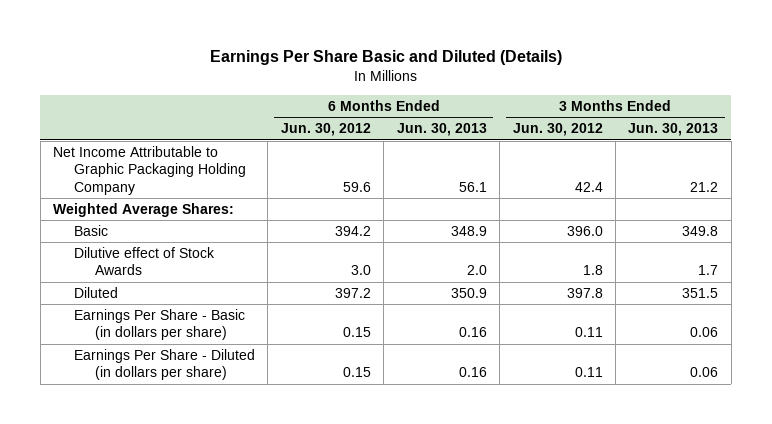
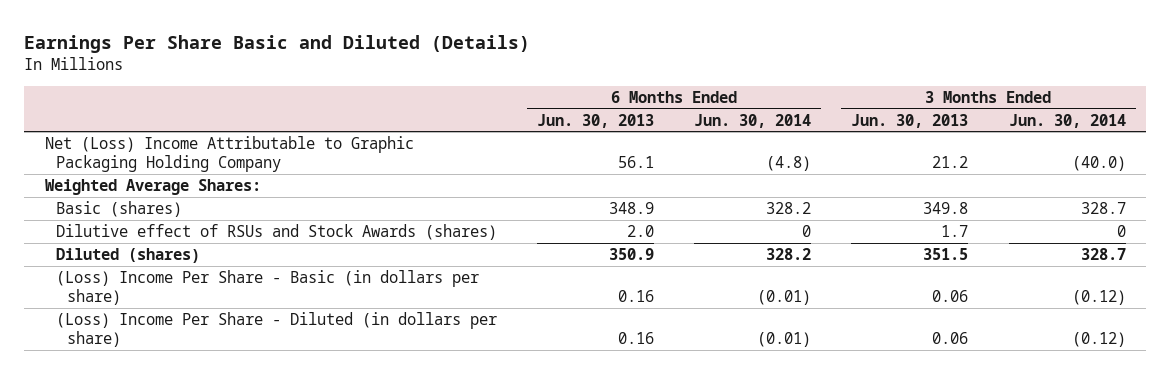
[280,123,371,137] Jun. 30, 2012 -> none
[512,123,603,137] Jun. 30, 2012 -> none
none -> [694,113,812,128] Jun. 30, 2014
none -> [1008,113,1126,128] Jun. 30, 2014
[53,146,247,195] Net Income Attributable to Graphic Packaging Holding Company -> [44,136,414,172] Net (Loss) Income Attributable to Graphic Packaging Holding Company
[74,225,109,237] Basic -> [55,201,182,218] Basic (shares)
[74,247,216,276] Dilutive effect of Stock Awards -> [55,224,497,241] Dilutive effect of RSUs and Stock Awards (shares)
[74,287,119,299] Diluted -> [55,248,200,264] Diluted (shares)
[74,309,246,341] Earnings Per Share - Basic (in dollars per share) -> [55,270,479,305] (Loss) Income Per Share - Basic (in dollars per share)
[74,349,256,381] Earnings Per Share - Diluted (in dollars per share) -> [55,312,497,347] (Loss) Income Per Share - Diluted (in dollars per share)

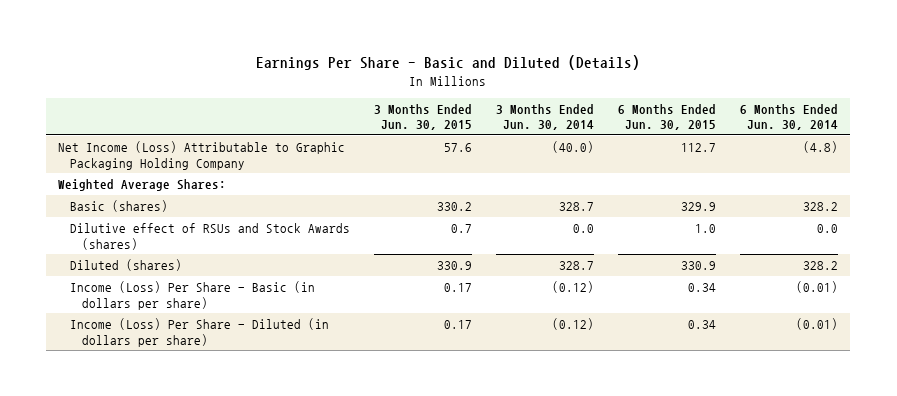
[24,34,531,53] Earnings Per Share Basic and Diluted (Details) -> [256,54,641,70] Earnings Per Share - Basic and Diluted (Details)
[536,113,654,128] Jun. 30, 2013 -> none
[851,113,969,128] Jun. 30, 2013 -> none
none -> [373,103,472,131] 3 Months Ended Jun. 30, 2015
none -> [618,103,717,131] 6 Months Ended Jun. 30, 2015
[44,136,414,172] Net (Loss) Income Attributable to Graphic Packaging Holding Company -> [58,141,346,170] Net Income (Loss) Attributable to Graphic Packaging Holding Company
[802,225,812,238] 0 -> [817,224,839,234] 0.0
[1116,225,1126,238] 0 -> [573,224,595,234] 0.0
[55,270,479,305] (Loss) Income Per Share - Basic (in dollars per share) -> [69,281,315,310] Income (Loss) Per Share - Basic (in dollars per share)
[55,312,497,347] (Loss) Income Per Share - Diluted (in dollars per share) -> [69,318,329,347] Income (Loss) Per Share - Diluted (in dollars per share)

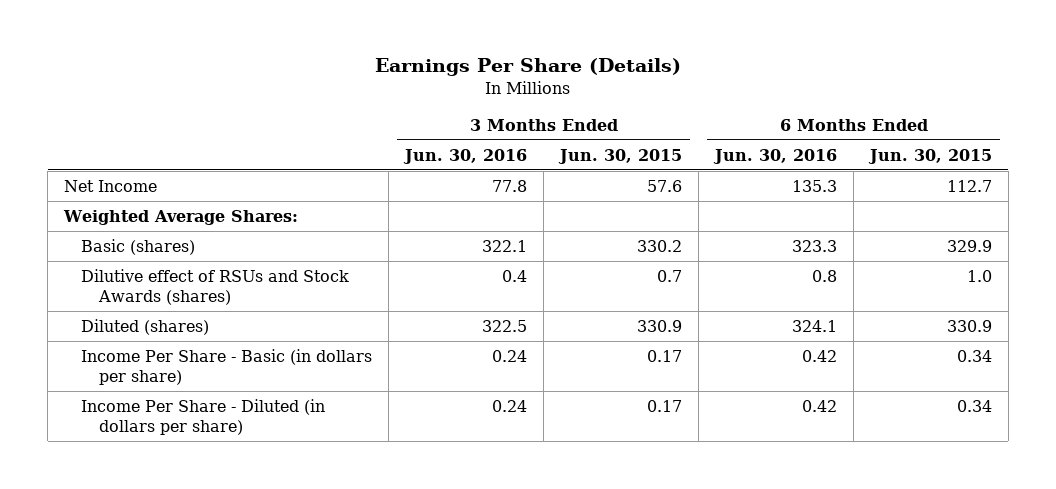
[256,54,641,70] Earnings Per Share - Basic and Diluted (Details) -> [374,58,681,77] Earnings Per Share (Details)
[496,103,595,131] 3 Months Ended Jun. 30, 2014 -> none
[740,103,839,131] 6 Months Ended Jun. 30, 2014 -> none
none -> [403,148,528,164] Jun. 30, 2016
none -> [713,148,838,164] Jun. 30, 2016
[58,141,346,170] Net Income (Loss) Attributable to Graphic Packaging Holding Company -> [63,179,157,192] Net Income
[69,281,315,310] Income (Loss) Per Share - Basic (in dollars per share) -> [81,348,373,386] Income Per Share - Basic (in dollars per share)
[69,318,329,347] Income (Loss) Per Share - Diluted (in dollars per share) -> [81,398,326,436] Income Per Share - Diluted (in dollars per share)

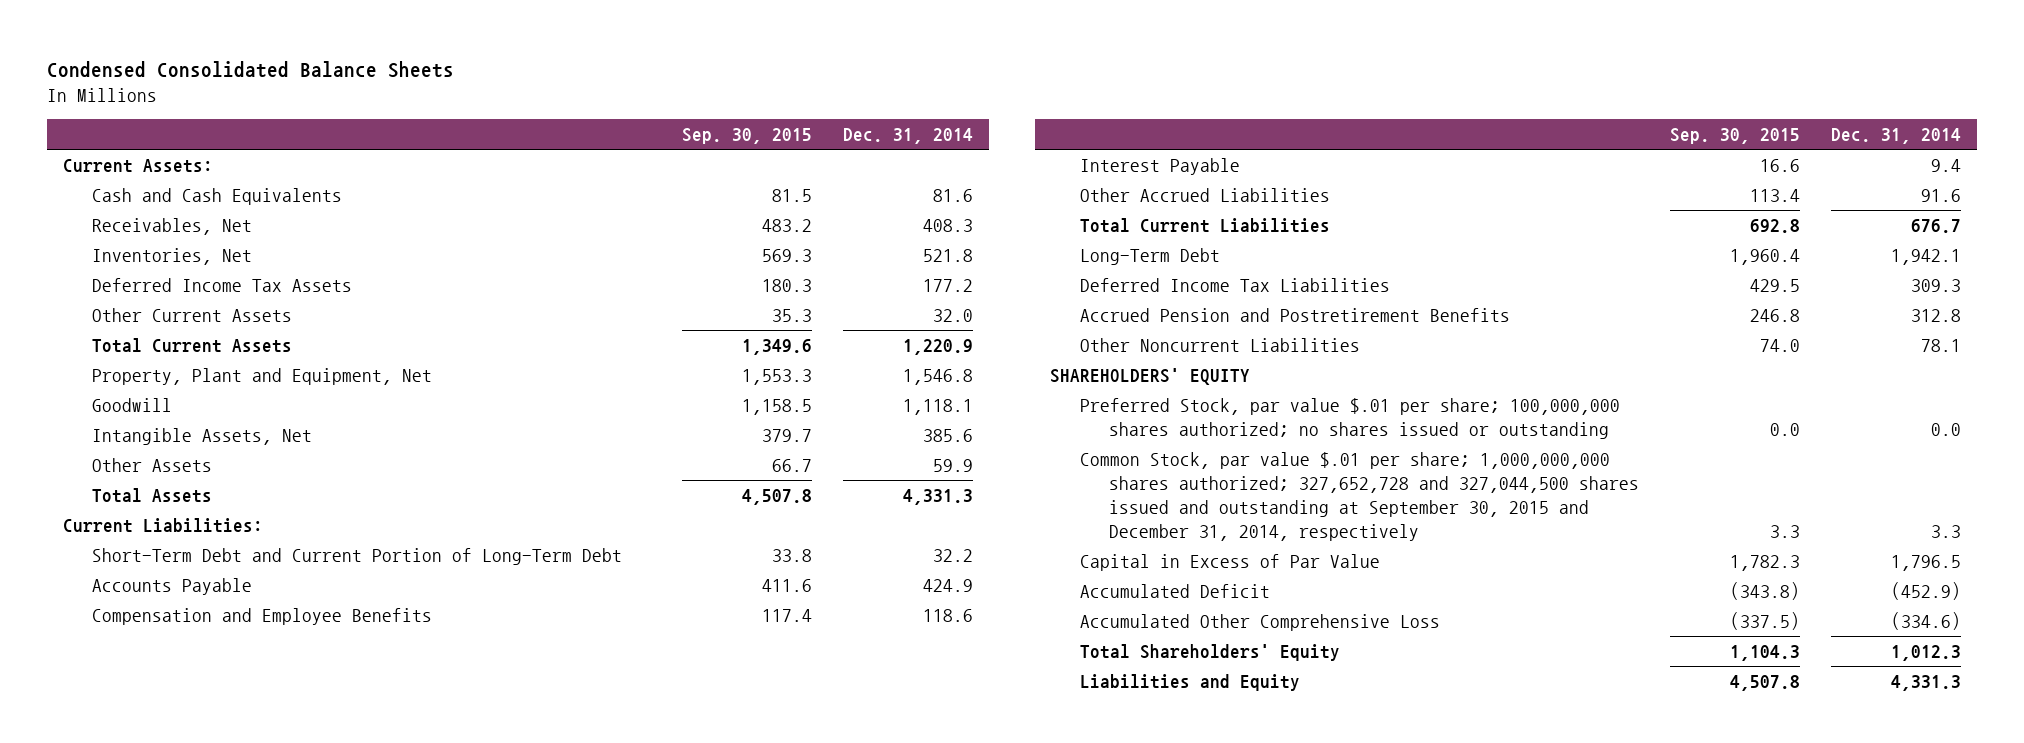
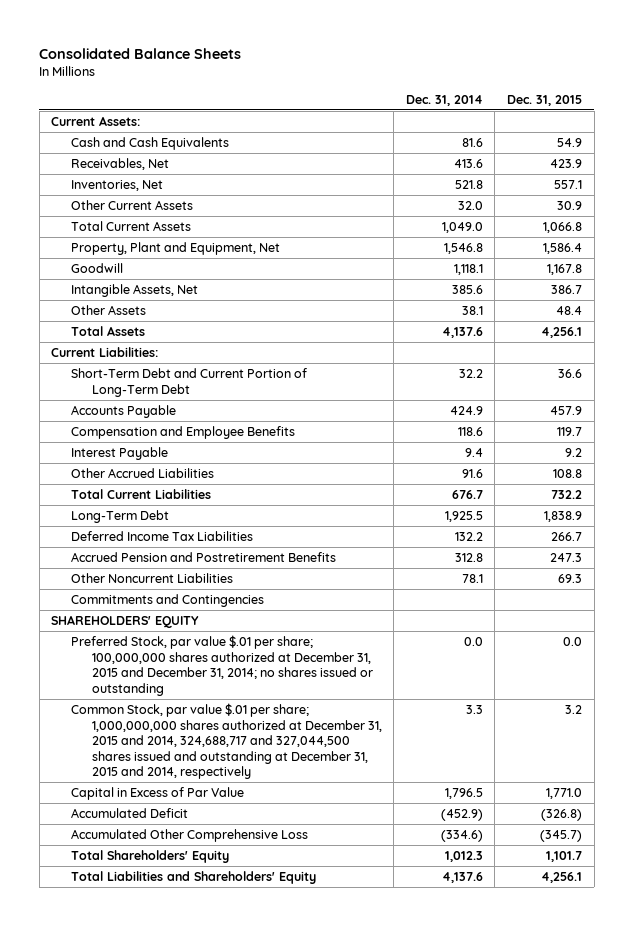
[47,60,455,78] Condensed Consolidated Balance Sheets -> [39,47,242,59] Consolidated Balance Sheets
[682,127,813,144] Sep. 30, 2015 -> none
none -> [507,94,583,106] Dec. 31, 2015
[923,218,974,232] 408.3 -> [453,159,483,169] 413.6
[91,277,352,292] Deferred Income Tax Assets -> none
[903,338,974,355] 1,220.9 -> [441,222,483,234] 1,049.0
[933,458,974,472] 59.9 -> [461,306,483,316] 38.1
[903,488,974,505] 4,331.3 -> [441,327,483,339] 4,137.6
[1890,248,1961,265] 1,942.1 -> [444,511,483,523] 1,925.5
[1910,278,1961,292] 309.3 -> [454,532,483,542] 132.2
none -> [71,594,265,608] Commitments and Contingencies
[1079,397,1620,439] Preferred Stock, par value $.01 per share; 100,000,000 shares authorized; no shares issued or outstanding -> [71,635,373,696] Preferred Stock, par value $.01 per share; 100,000,000 shares authorized at December 31, 2015 and December 31, 2014; no shares issued or outstanding
[1079,451,1639,541] Common Stock, par value $.01 per share; 1,000,000,000 shares authorized; 327,652,728 and 327,044,500 shares issued and outstanding at September 30, 2015 and December 31, 2014, respectively -> [71,703,382,780] Common Stock, par value $.01 per share; 1,000,000,000 shares authorized at December 31, 2015 and 2014, 324,688,717 and 327,044,500 shares issued and outstanding at December 31, 2015 and 2014, respectively
[1079,673,1300,691] Liabilities and Equity -> [71,871,317,885] Total Liabilities and Shareholders' Equity
[1890,674,1961,691] 4,331.3 -> [441,872,483,884] 4,137.6

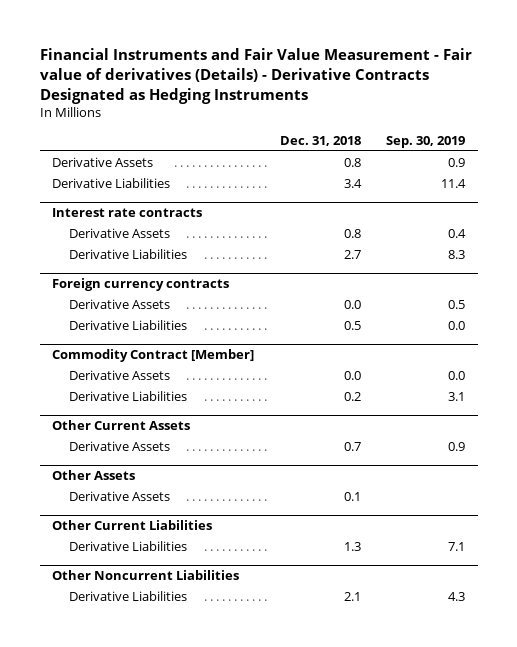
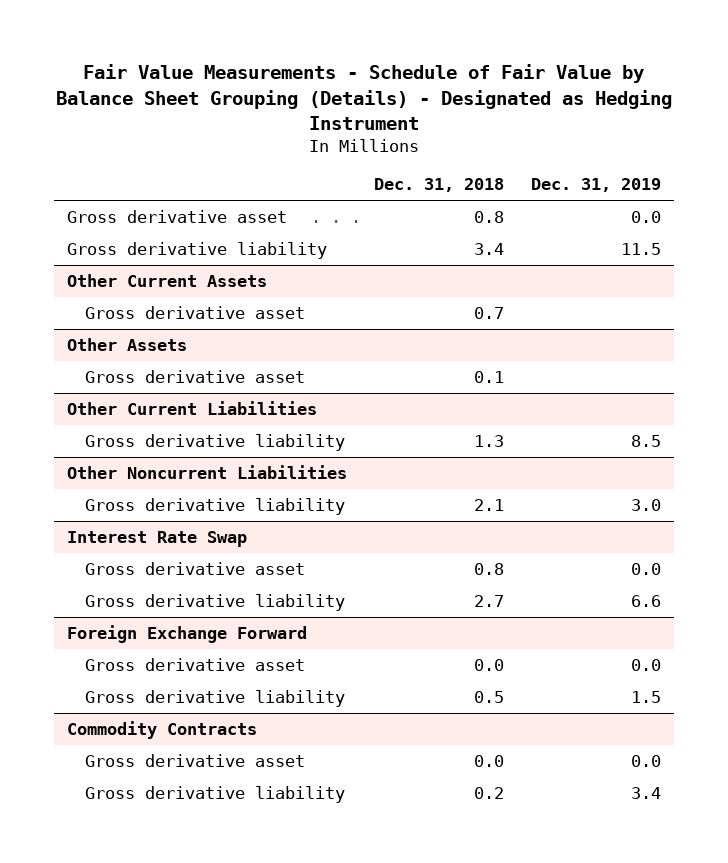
[39,47,472,104] Financial Instruments and Fair Value Measurement - Fair value of derivatives (Details) - Derivative Contracts Designated as Hedging Instruments -> [56,64,673,131] Fair Value Measurements - Schedule of Fair Value by Balance Sheet Grouping (Details) - Designated as Hedging Instrument
[385,135,465,148] Sep. 30, 2019 -> none
none -> [530,178,661,193] Dec. 31, 2019
[52,208,203,218] Interest rate contracts -> none
[69,228,171,239] Derivative Assets -> none
[69,249,188,260] Derivative Liabilities -> none
[52,278,230,292] Foreign currency contracts -> none
[69,299,171,310] Derivative Assets -> none
[69,320,188,331] Derivative Liabilities -> none
[52,349,255,363] Commodity Contract [Member] -> none
[69,370,171,381] Derivative Assets -> none
[69,391,188,402] Derivative Liabilities -> none
[52,157,154,168] Derivative Assets -> [67,209,288,223] Gross derivative asset
[52,178,171,189] Derivative Liabilities -> [67,241,328,259] Gross derivative liability
[69,441,171,452] Derivative Assets -> [84,305,305,319] Gross derivative asset
[69,491,171,502] Derivative Assets -> [84,369,305,383] Gross derivative asset
[69,541,188,552] Derivative Liabilities -> [84,433,345,451] Gross derivative liability
[69,591,188,602] Derivative Liabilities -> [84,497,345,515] Gross derivative liability
none -> [67,530,248,547] Interest Rate Swap
none -> [84,561,305,575] Gross derivative asset
none -> [84,593,345,611] Gross derivative liability
none -> [67,624,308,643] Foreign Exchange Forward
none -> [84,657,305,671] Gross derivative asset
none -> [84,689,345,707] Gross derivative liability
none -> [67,720,258,739] Commodity Contracts
none -> [84,753,305,767] Gross derivative asset
none -> [84,785,345,803] Gross derivative liability

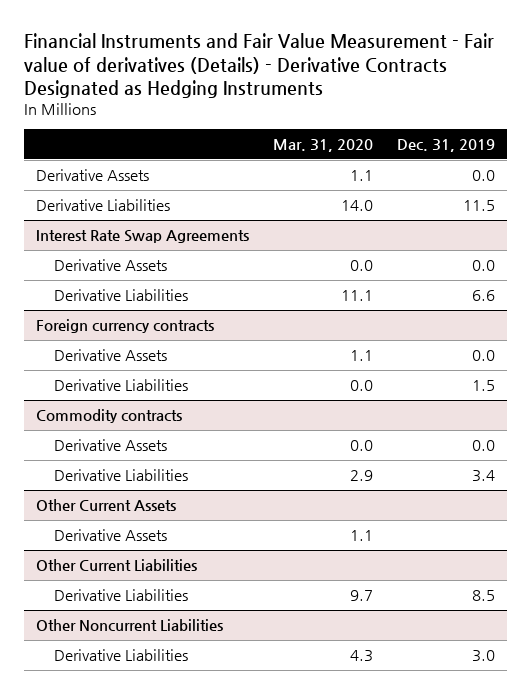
[56,64,673,131] Fair Value Measurements - Schedule of Fair Value by Balance Sheet Grouping (Details) - Designated as Hedging Instrument -> [23,33,494,98] Financial Instruments and Fair Value Measurement - Fair value of derivatives (Details) - Derivative Contracts Designated as Hedging Instruments
[374,178,505,193] Dec. 31, 2018 -> none
none -> [272,139,373,153] Mar. 31, 2020
[67,209,288,223] Gross derivative asset -> [35,169,149,182] Derivative Assets
[67,241,328,259] Gross derivative liability -> [35,199,170,212] Derivative Liabilities
none -> [35,230,249,244] Interest Rate Swap Agreements
none -> [54,259,168,272] Derivative Assets
none -> [54,289,189,302] Derivative Liabilities
none -> [35,319,214,334] Foreign currency contracts
none -> [54,349,168,362] Derivative Assets
none -> [54,379,189,392] Derivative Liabilities
none -> [35,409,182,424] Commodity contracts
none -> [54,439,168,452] Derivative Assets
none -> [54,469,189,482] Derivative Liabilities
[67,337,188,351] Other Assets -> none
[84,369,305,383] Gross derivative asset -> none
[84,305,305,319] Gross derivative asset -> [54,529,168,542] Derivative Assets
[84,433,345,451] Gross derivative liability -> [54,589,189,602] Derivative Liabilities
[67,530,248,547] Interest Rate Swap -> none
[84,561,305,575] Gross derivative asset -> none
[84,593,345,611] Gross derivative liability -> none
[67,624,308,643] Foreign Exchange Forward -> none
[84,657,305,671] Gross derivative asset -> none
[84,689,345,707] Gross derivative liability -> none
[67,720,258,739] Commodity Contracts -> none
[84,753,305,767] Gross derivative asset -> none
[84,785,345,803] Gross derivative liability -> none
[84,497,345,515] Gross derivative liability -> [54,649,189,662] Derivative Liabilities

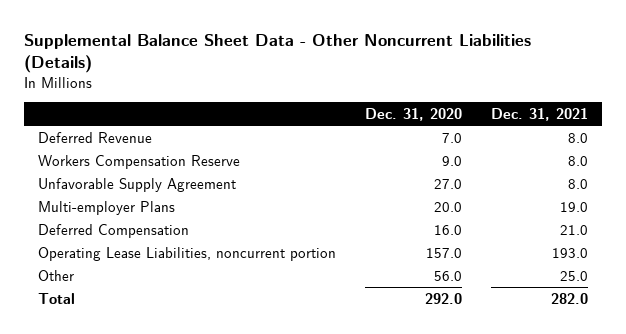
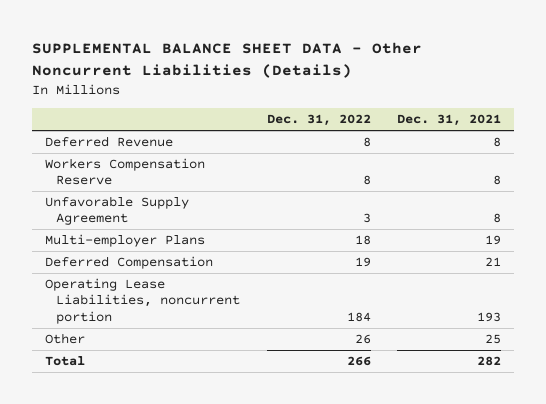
[23,33,531,74] Supplemental Balance Sheet Data - Other Noncurrent Liabilities (Details) -> [31,42,422,79] SUPPLEMENTAL BALANCE SHEET DATA - Other Noncurrent Liabilities (Details)
[364,107,462,121] Dec. 31, 2020 -> none
none -> [266,114,371,127] Dec. 31, 2022
[567,132,588,143] 8.0 -> [492,137,501,148] 8
[567,155,588,166] 8.0 -> [492,175,501,186] 8
[567,178,588,189] 8.0 -> [492,213,501,224] 8
[559,201,588,212] 19.0 -> [484,235,501,246] 19
[559,224,588,235] 21.0 -> [484,257,501,267] 21
[551,247,588,258] 193.0 -> [476,311,501,322] 193
[559,270,588,281] 25.0 -> [484,334,501,345] 25
[550,292,588,304] 282.0 -> [476,356,501,367] 282

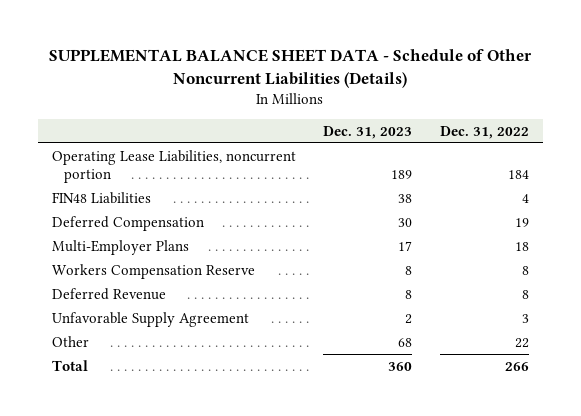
[31,42,422,79] SUPPLEMENTAL BALANCE SHEET DATA - Other Noncurrent Liabilities (Details) -> [49,48,533,89] SUPPLEMENTAL BALANCE SHEET DATA - Schedule of Other Noncurrent Liabilities (Details)
[396,114,501,127] Dec. 31, 2021 -> none
none -> [323,125,413,139] Dec. 31, 2023
[44,278,241,324] Operating Lease Liabilities, noncurrent portion -> [51,149,296,183] Operating Lease Liabilities, noncurrent portion
none -> [51,191,151,204] FIN48 Liabilities
[44,256,213,270] Deferred Compensation -> [51,215,204,231] Deferred Compensation
none -> [51,239,189,255] Multi-Employer Plans
[44,136,173,148] Deferred Revenue -> [51,287,166,300] Deferred Revenue
[44,234,205,248] Multi-employer Plans -> none
[354,334,371,345] 26 -> [514,337,529,348] 22

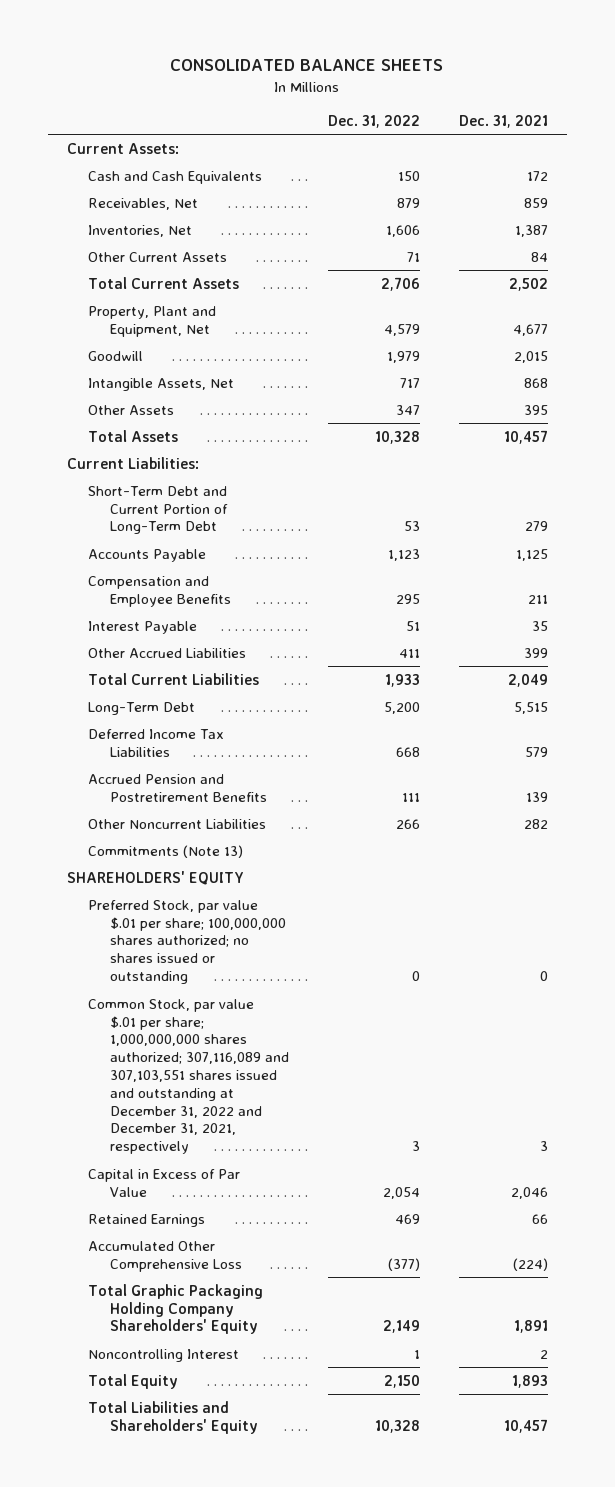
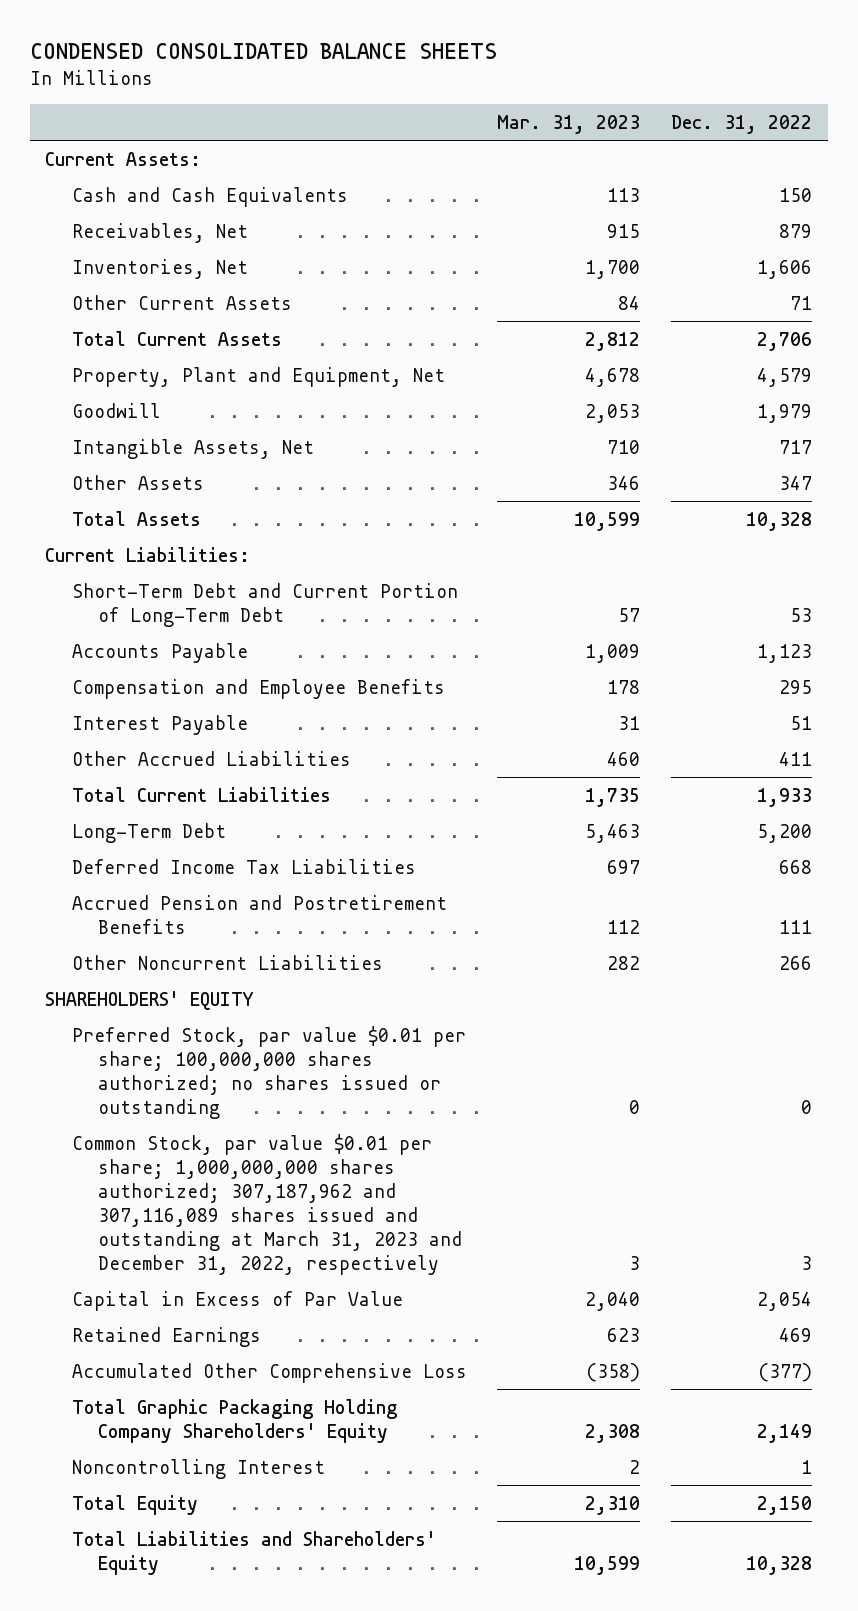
[170,59,444,72] CONSOLIDATED BALANCE SHEETS -> [29,43,497,60] CONDENSED CONSOLIDATED BALANCE SHEETS
[458,114,548,128] Dec. 31, 2021 -> none
none -> [497,114,641,134] Mar. 31, 2023
[88,844,244,858] Commitments (Note 13) -> none
[88,899,286,984] Preferred Stock, par value $.01 per share; 100,000,000 shares authorized; no shares issued or outstanding -> [71,1025,466,1119] Preferred Stock, par value $0.01 per share; 100,000,000 shares authorized; no shares issued or outstanding
[88,998,289,1155] Common Stock, par value $.01 per share; 1,000,000,000 shares authorized; 307,116,089 and 307,103,551 shares issued and outstanding at December 31, 2022 and December 31, 2021, respectively -> [71,1133,462,1275] Common Stock, par value $0.01 per share; 1,000,000,000 shares authorized; 307,187,962 and 307,116,089 shares issued and outstanding at March 31, 2023 and December 31, 2022, respectively

